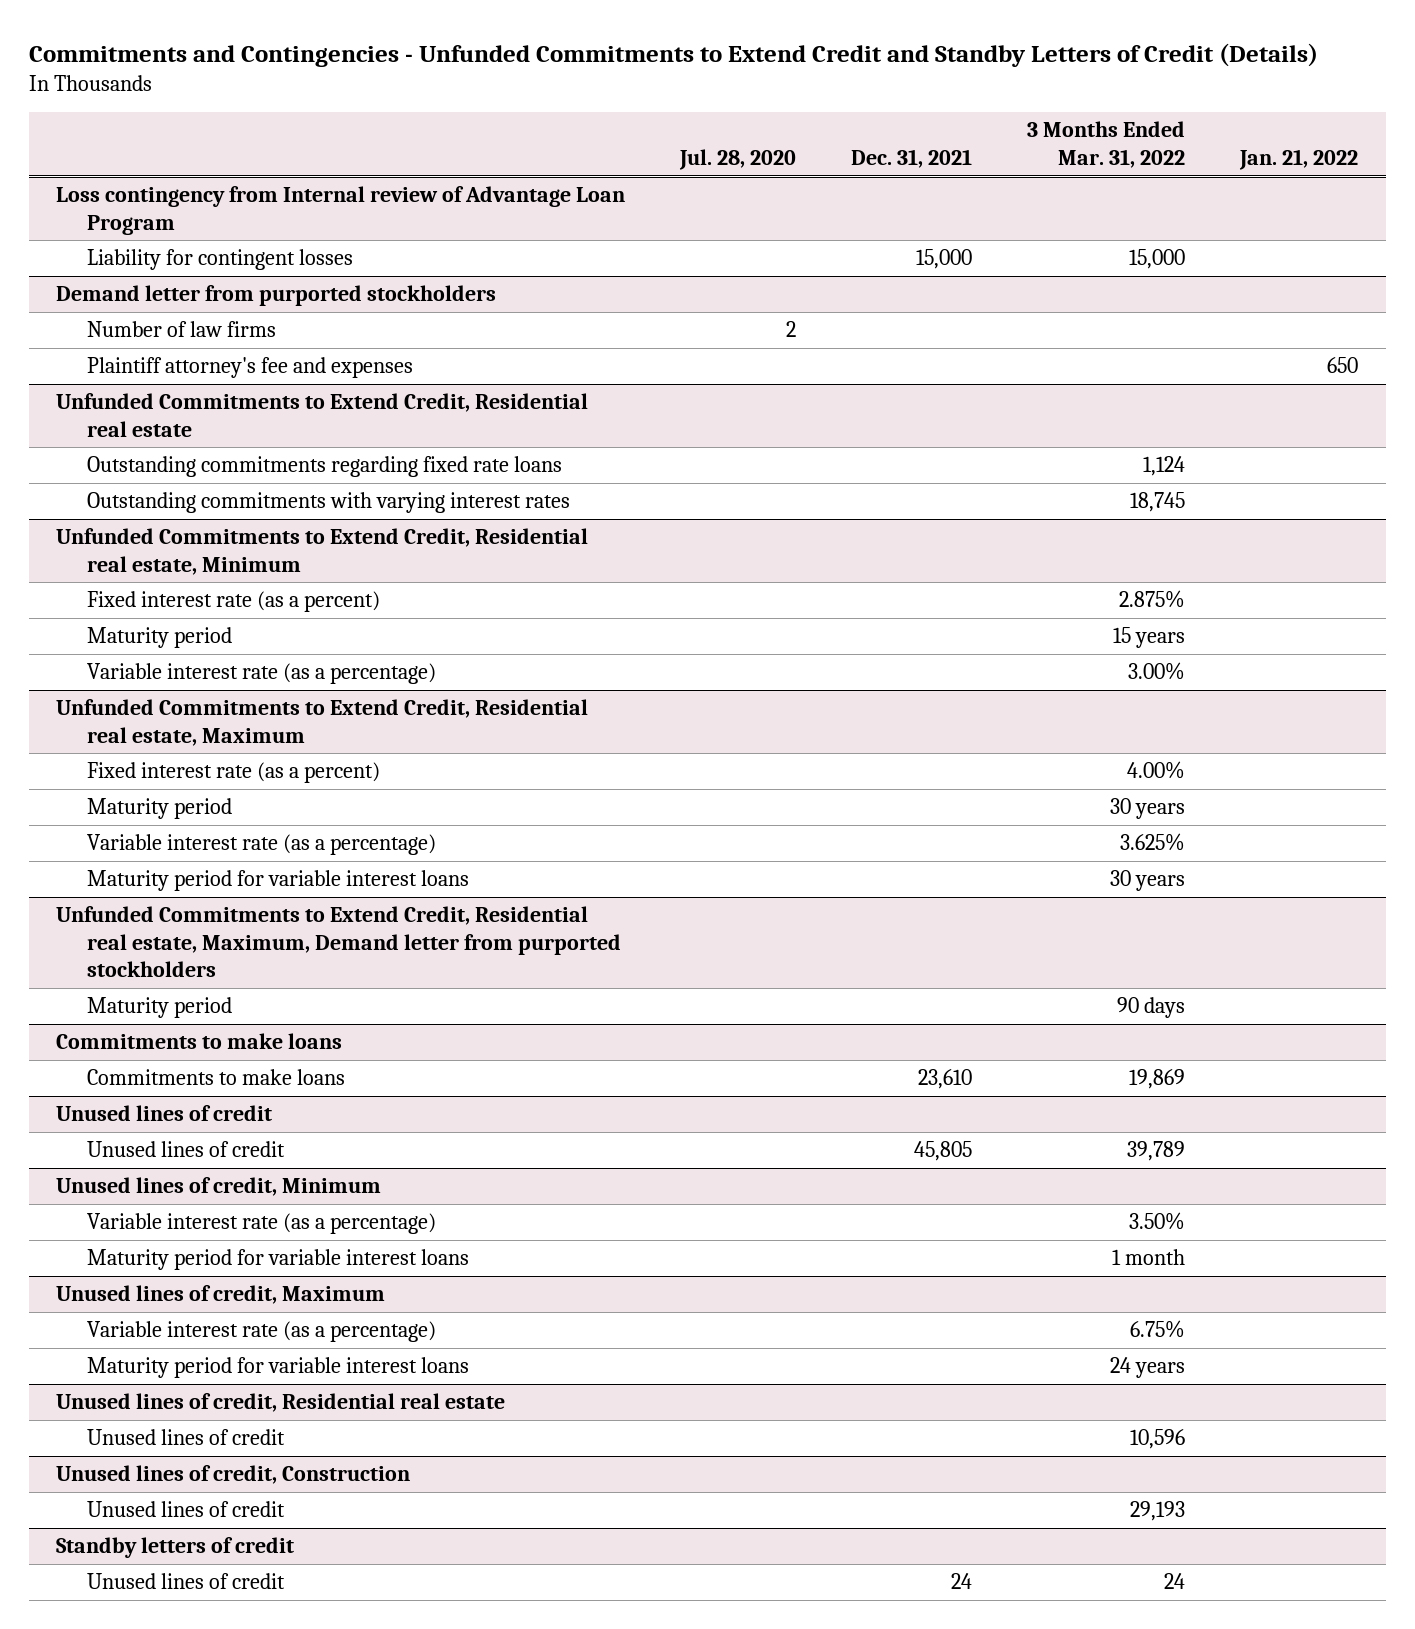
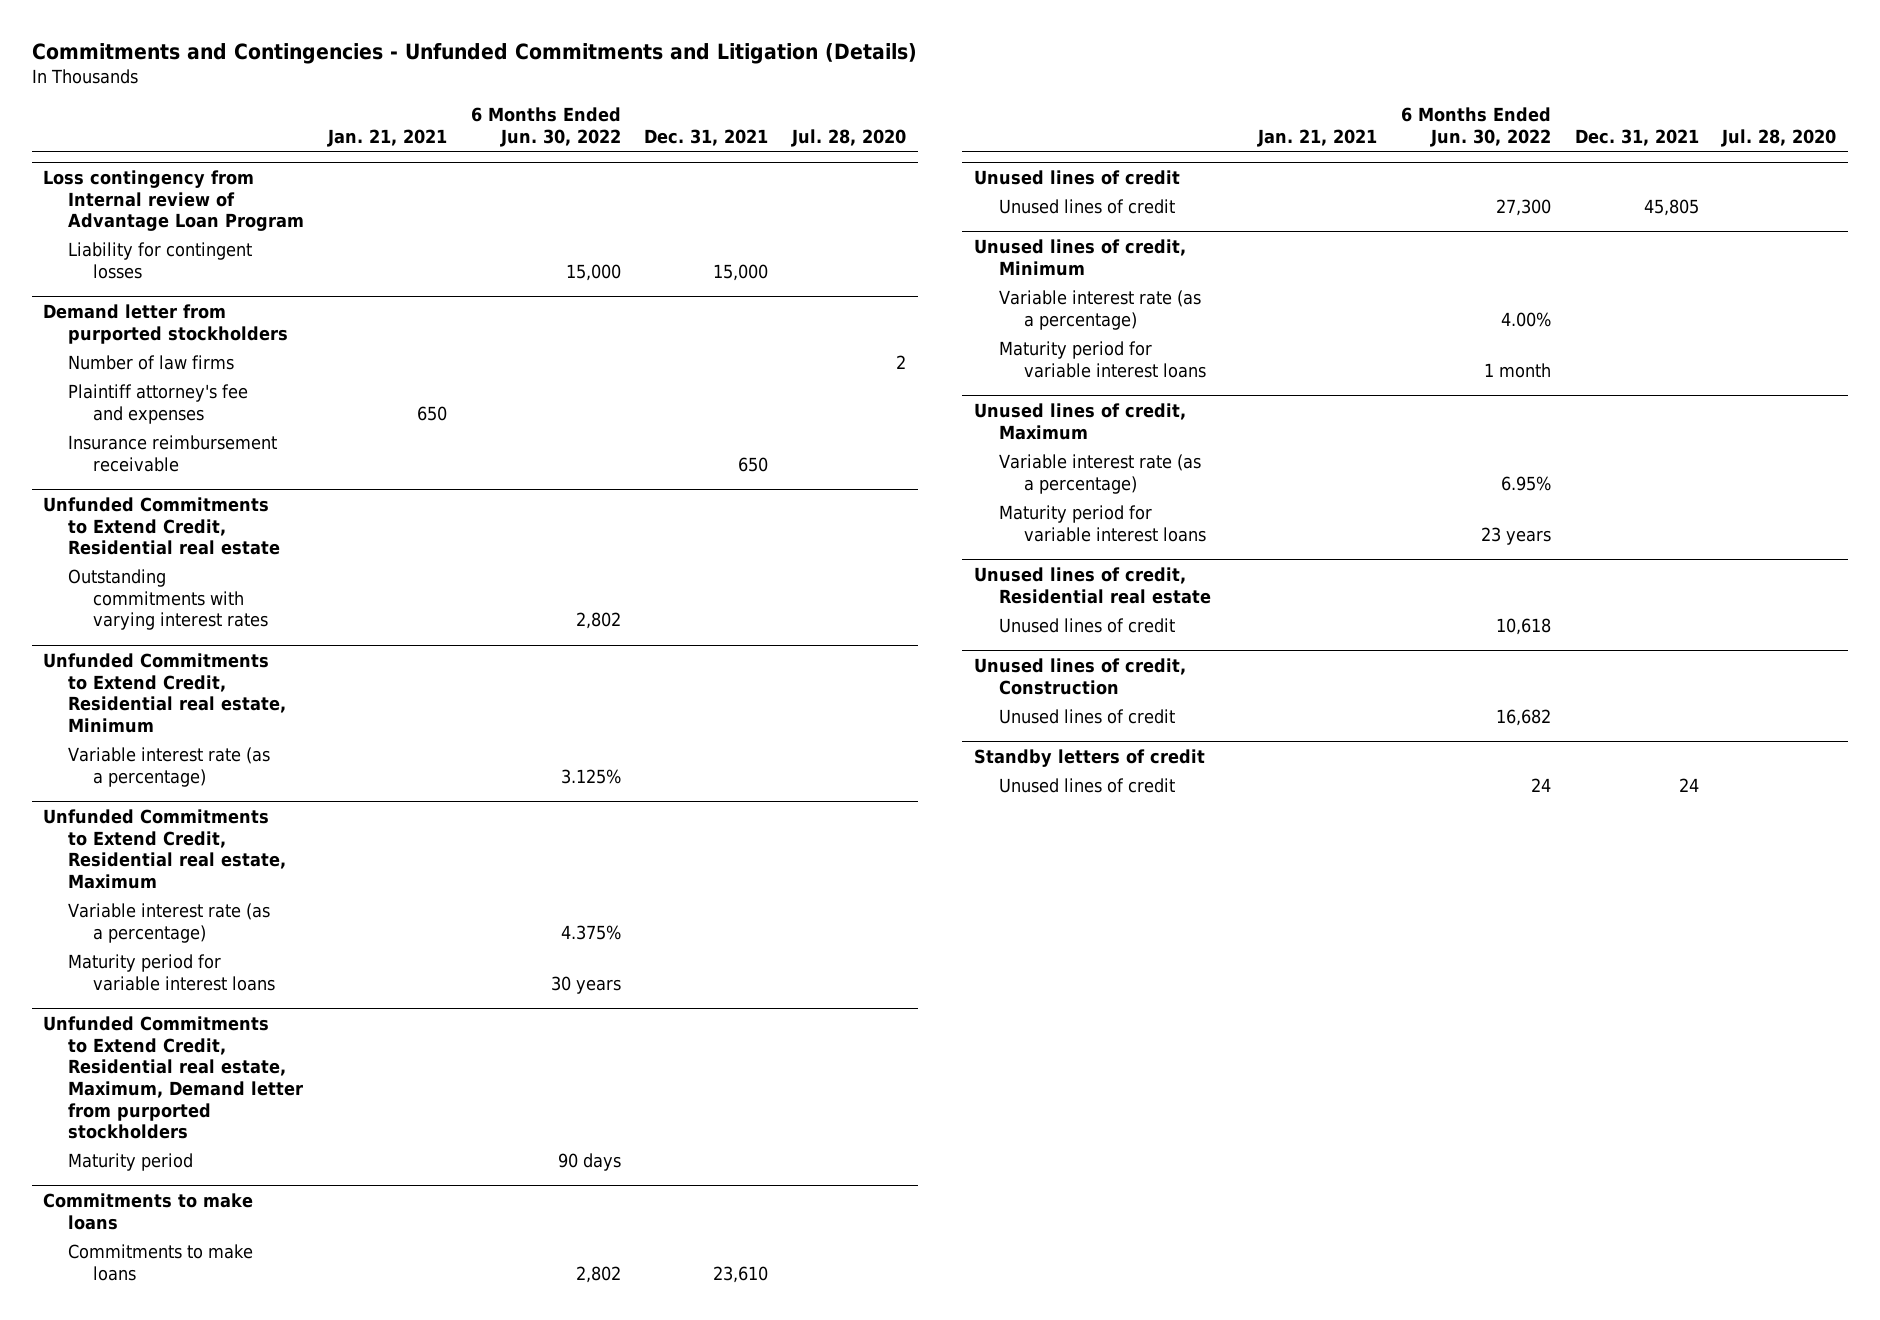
[28,43,1318,68] Commitments and Contingencies - Unfunded Commitments to Extend Credit and Standby Letters of Credit (Details) -> [31,42,917,64] Commitments and Contingencies - Unfunded Commitments and Litigation (Details)
[1027,121,1186,169] 3 Months Ended Mar. 31, 2022 -> none
[1239,149,1359,171] Jan. 21, 2022 -> none
none -> [327,129,448,148] Jan. 21, 2021
none -> [470,107,621,148] 6 Months Ended Jun. 30, 2022
none -> [68,435,278,472] Insurance reimbursement receivable
[86,456,562,478] Outstanding commitments regarding fixed rate loans -> none
[86,591,380,613] Fixed interest rate (as a percent) -> none
[86,627,232,649] Maturity period -> none
[86,762,380,784] Fixed interest rate (as a percent) -> none
[86,798,232,820] Maturity period -> none

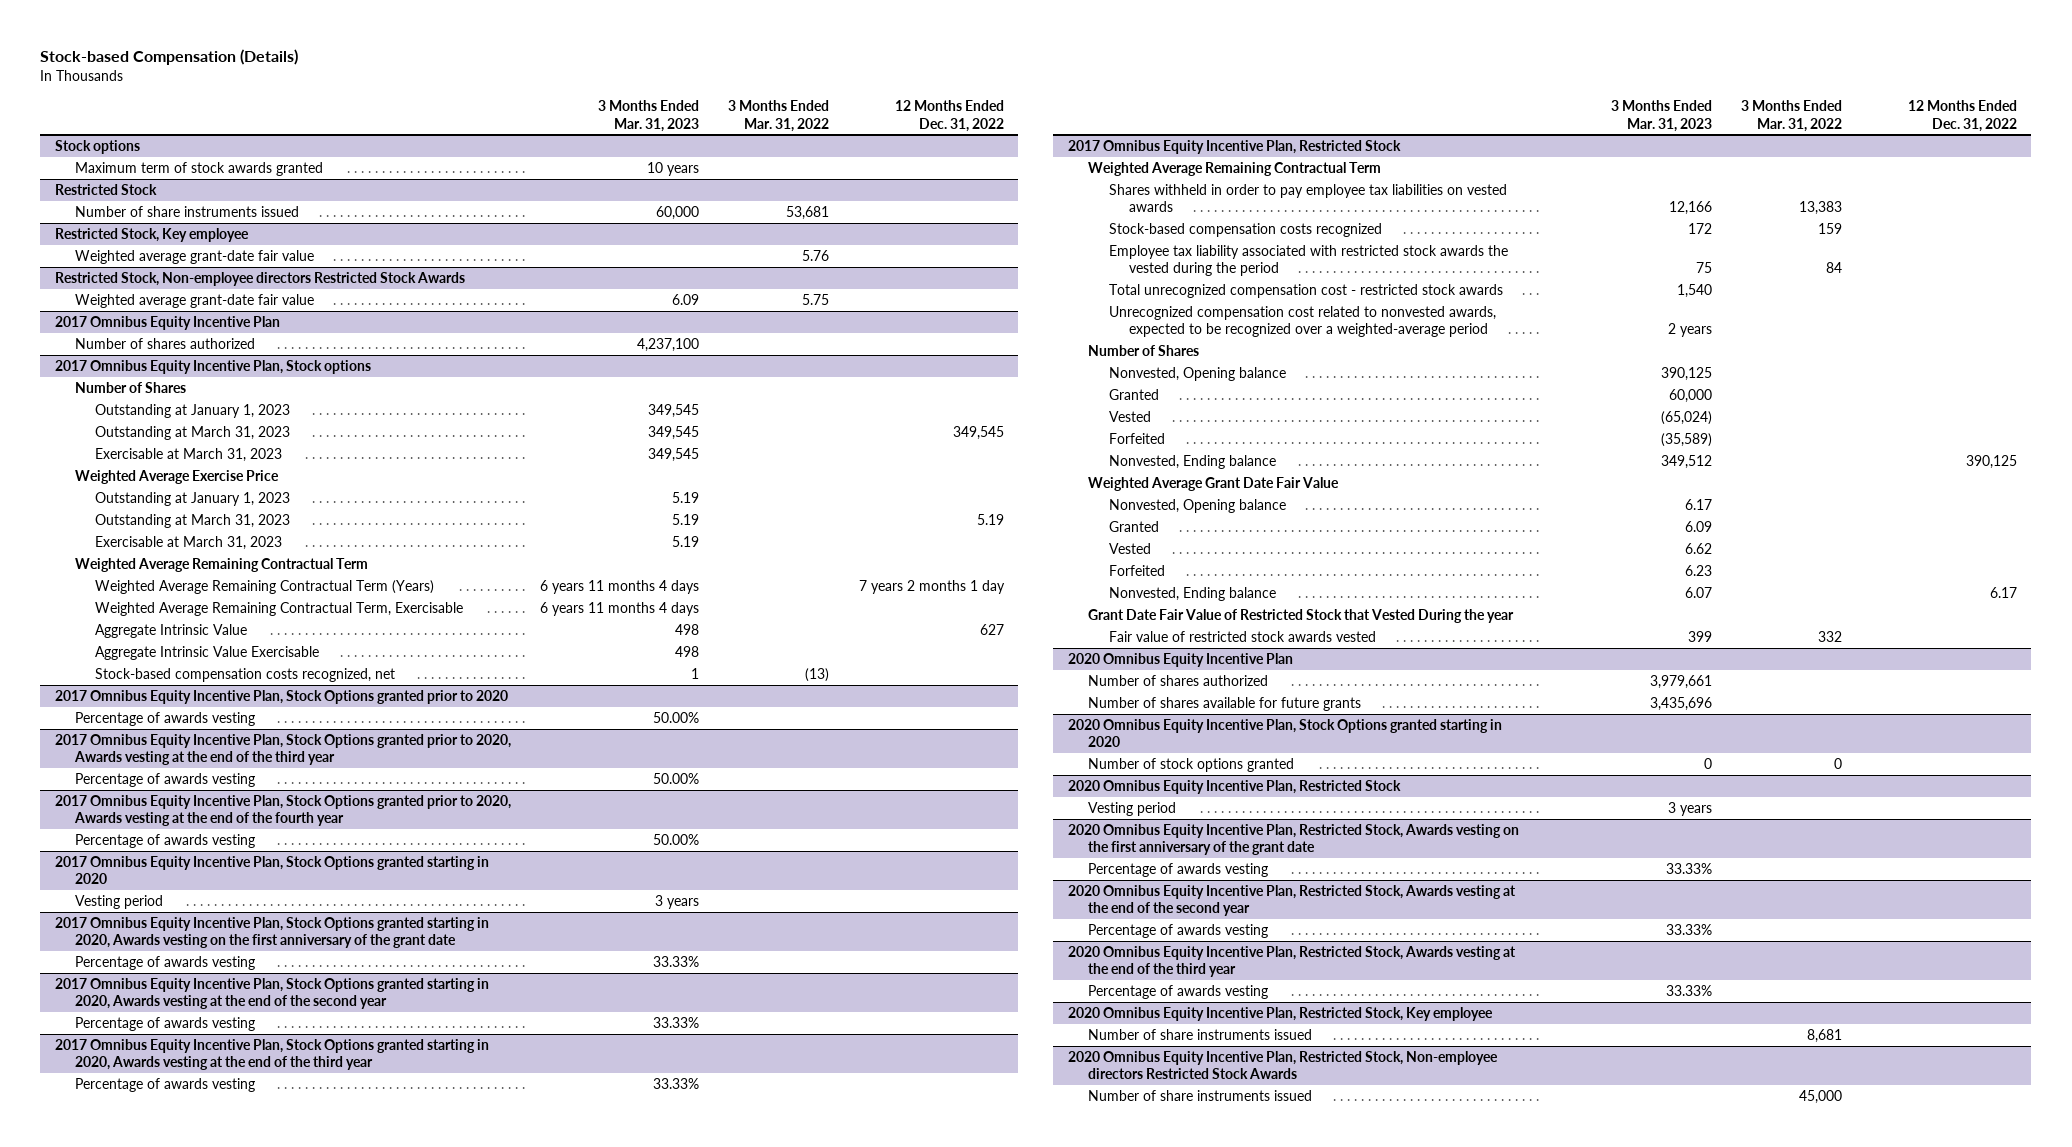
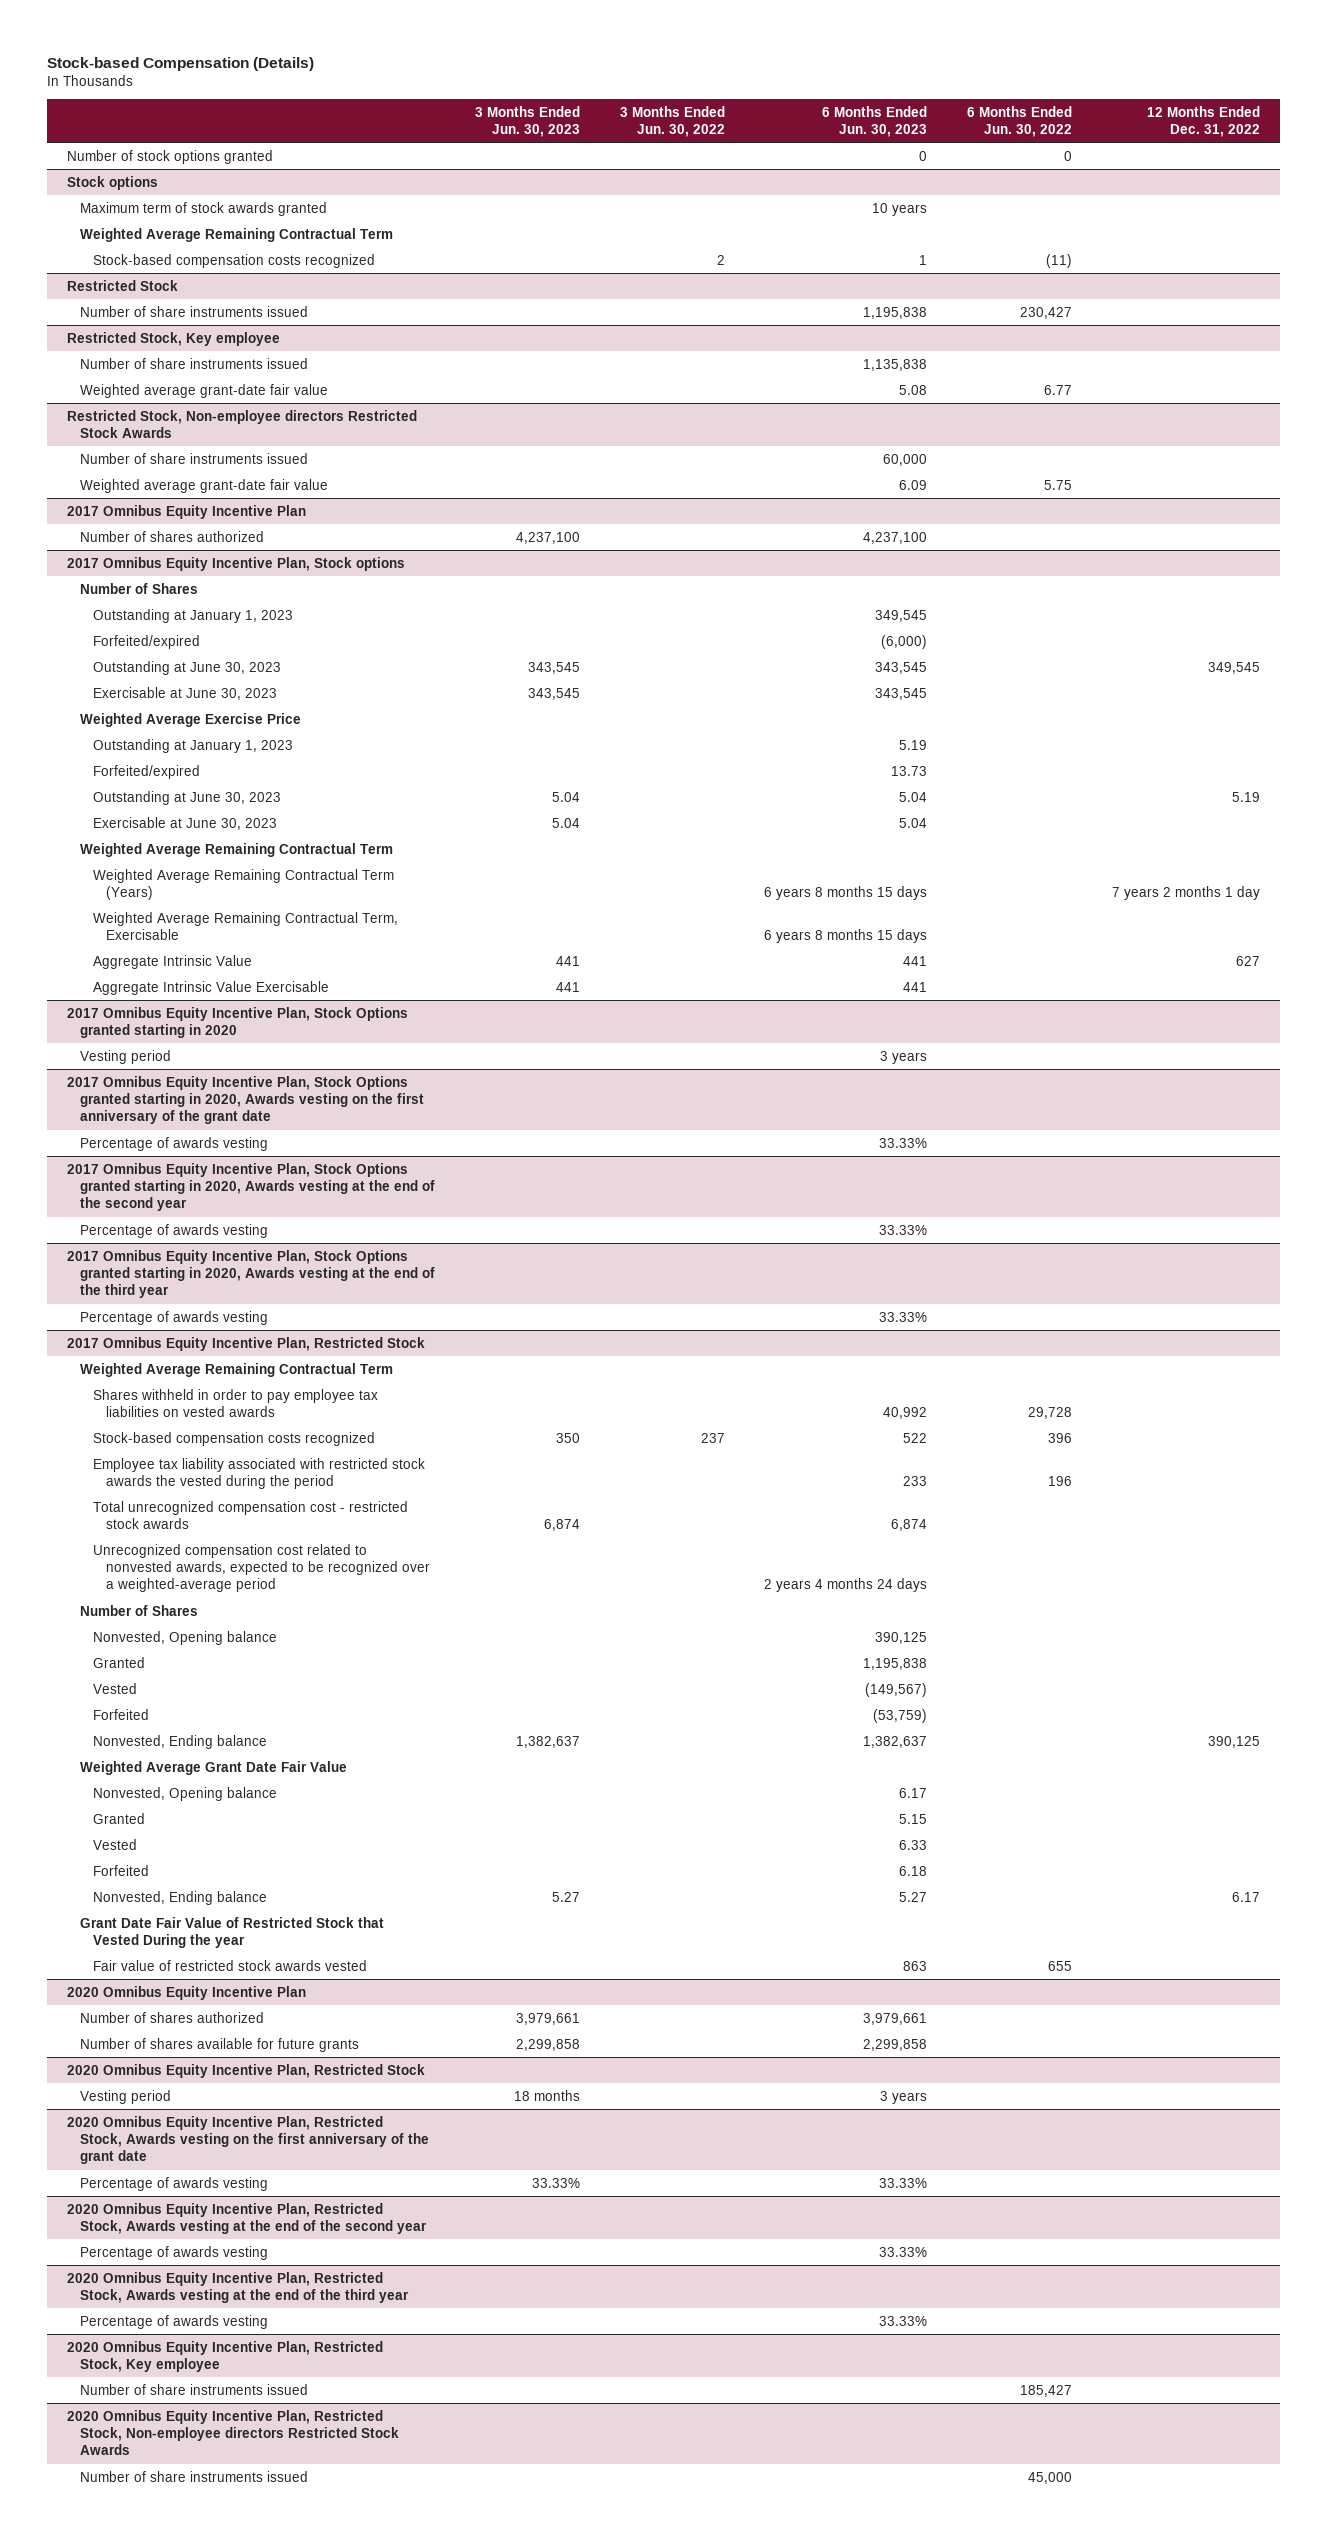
[598,100,700,132] 3 Months Ended Mar. 31, 2023 -> none
[728,100,830,132] 3 Months Ended Mar. 31, 2022 -> none
none -> [474,105,580,137] 3 Months Ended Jun. 30, 2023
none -> [619,105,725,137] 3 Months Ended Jun. 30, 2022
none -> [822,105,928,137] 6 Months Ended Jun. 30, 2023
none -> [967,105,1073,137] 6 Months Ended Jun. 30, 2022
none -> [66,149,273,164] Number of stock options granted
none -> [79,227,393,242] Weighted Average Remaining Contractual Term
none -> [93,253,376,268] Stock-based compensation costs recognized
none -> [79,357,308,369] Number of share instruments issued
none -> [79,452,308,464] Number of share instruments issued
none -> [93,634,201,649] Forfeited/expired
[95,425,291,440] Outstanding at March 31, 2023 -> [93,660,282,675] Outstanding at June 30, 2023
[95,447,283,462] Exercisable at March 31, 2023 -> [93,686,278,700] Exercisable at June 30, 2023
none -> [93,764,201,779] Forfeited/expired
[95,513,291,528] Outstanding at March 31, 2023 -> [93,790,282,805] Outstanding at June 30, 2023
[95,535,283,550] Exercisable at March 31, 2023 -> [93,816,278,830] Exercisable at June 30, 2023
[95,667,396,682] Stock-based compensation costs recognized, net -> none
[54,689,508,704] 2017 Omnibus Equity Incentive Plan, Stock Options granted prior to 2020 -> none
[75,711,256,726] Percentage of awards vesting -> none
[54,733,511,766] 2017 Omnibus Equity Incentive Plan, Stock Options granted prior to 2020, Awards vesting at the end of the third year -> none
[75,772,256,787] Percentage of awards vesting -> none
[54,794,511,827] 2017 Omnibus Equity Incentive Plan, Stock Options granted prior to 2020, Awards vesting at the end of the fourth year -> none
[75,833,256,848] Percentage of awards vesting -> none
[1068,718,1503,748] 2020 Omnibus Equity Incentive Plan, Stock Options granted starting in 2020 -> none
[1088,757,1295,772] Number of stock options granted -> none

